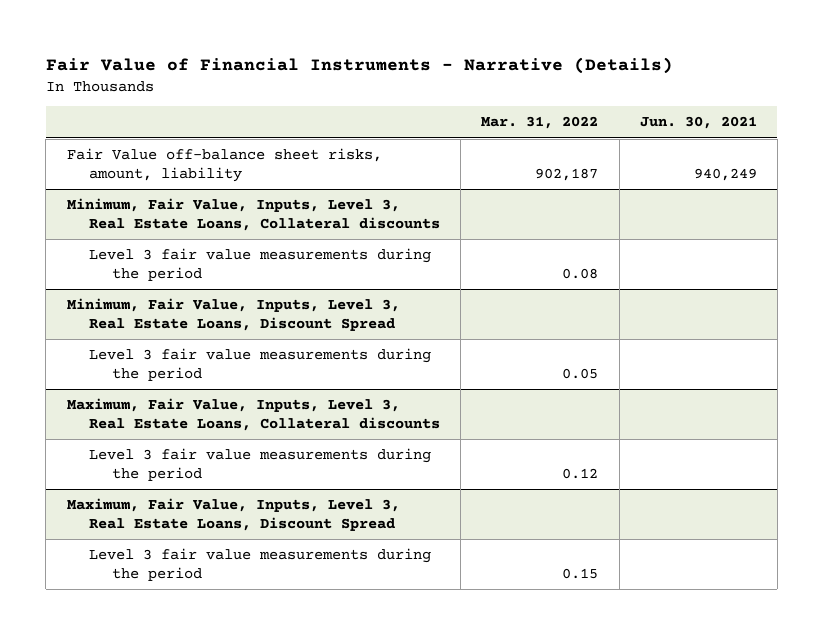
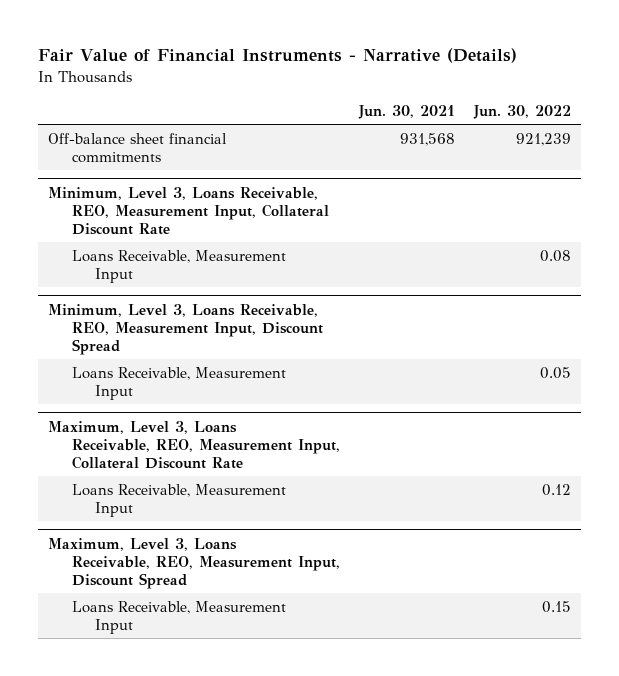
[481,116,599,130] Mar. 31, 2022 -> none
none -> [473,104,572,119] Jun. 30, 2022
[66,198,441,232] Minimum, Fair Value, Inputs, Level 3, Real Estate Loans, Collateral discounts -> none
[89,248,432,282] Level 3 fair value measurements during the period -> none
[66,398,441,432] Maximum, Fair Value, Inputs, Level 3, Real Estate Loans, Collateral discounts -> none
[89,448,432,482] Level 3 fair value measurements during the period -> none
[66,148,382,183] Fair Value off-balance sheet risks, amount, liability -> [47,132,227,163] Off-balance sheet financial commitments
[693,168,757,182] 940,249 -> [399,132,455,146] 931,568
none -> [47,186,329,235] Minimum, Level 3, Loans Receivable, REO, Measurement Input, Collateral Discount Rate
none -> [71,249,286,283] Loans Receivable, Measurement Input
[66,298,400,332] Minimum, Fair Value, Inputs, Level 3, Real Estate Loans, Discount Spread -> [47,303,323,355] Minimum, Level 3, Loans Receivable, REO, Measurement Input, Discount Spread
[89,348,432,382] Level 3 fair value measurements during the period -> [71,366,286,400] Loans Receivable, Measurement Input
none -> [47,420,340,469] Maximum, Level 3, Loans Receivable, REO, Measurement Input, Collateral Discount Rate
none -> [71,483,286,517] Loans Receivable, Measurement Input
[66,498,400,532] Maximum, Fair Value, Inputs, Level 3, Real Estate Loans, Discount Spread -> [47,537,340,589] Maximum, Level 3, Loans Receivable, REO, Measurement Input, Discount Spread
[89,548,432,582] Level 3 fair value measurements during the period -> [71,600,286,634] Loans Receivable, Measurement Input

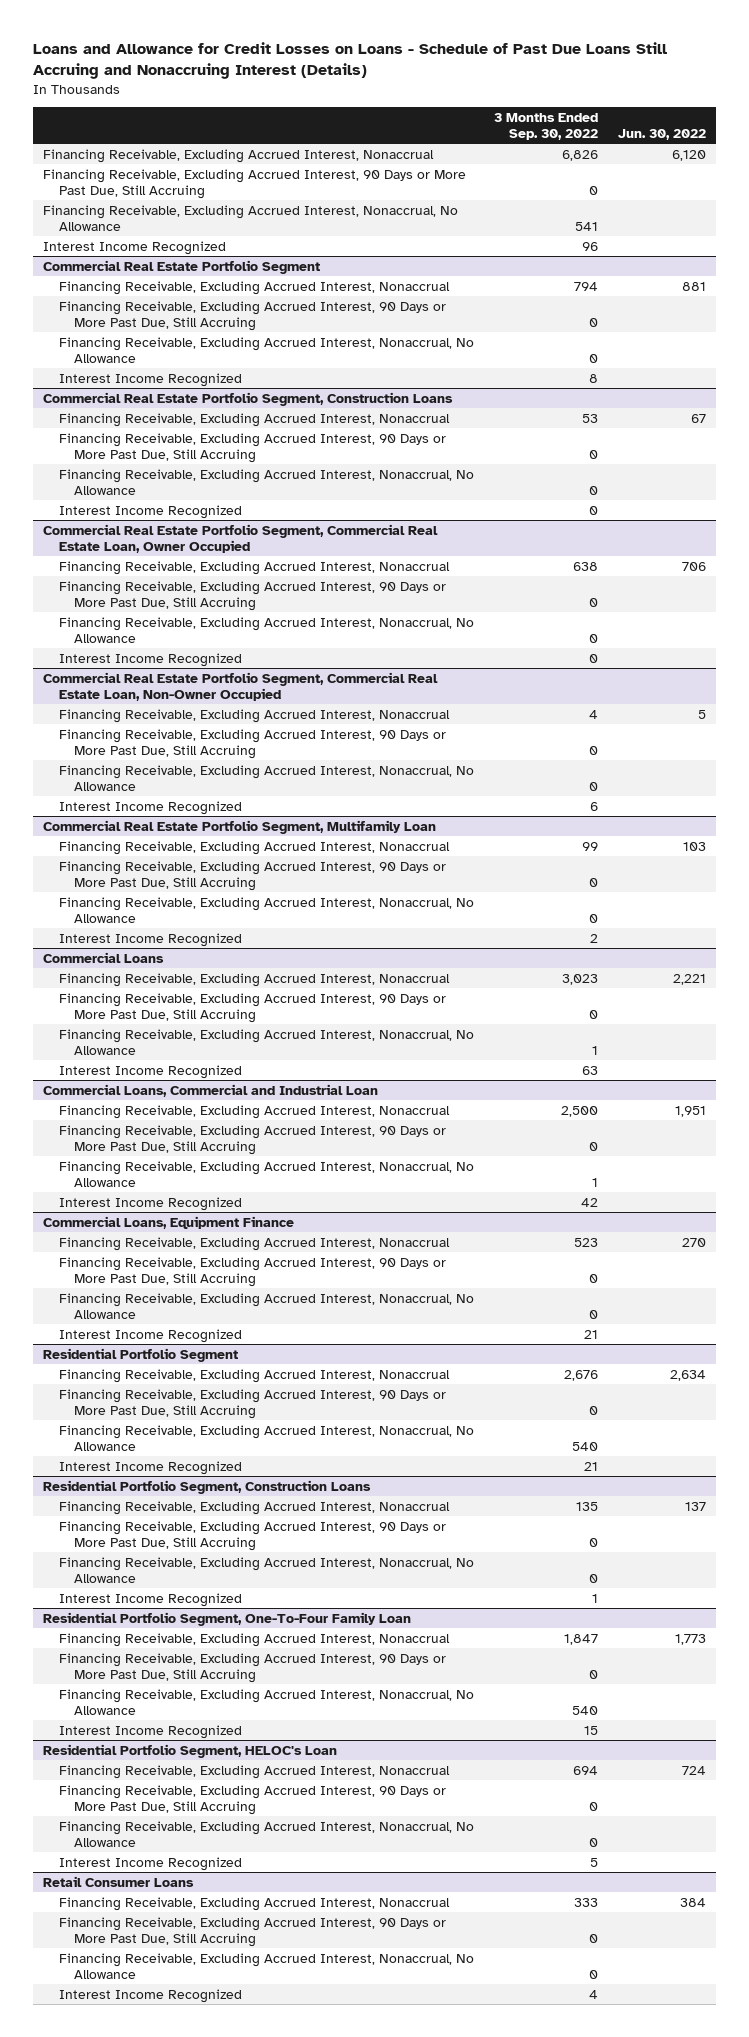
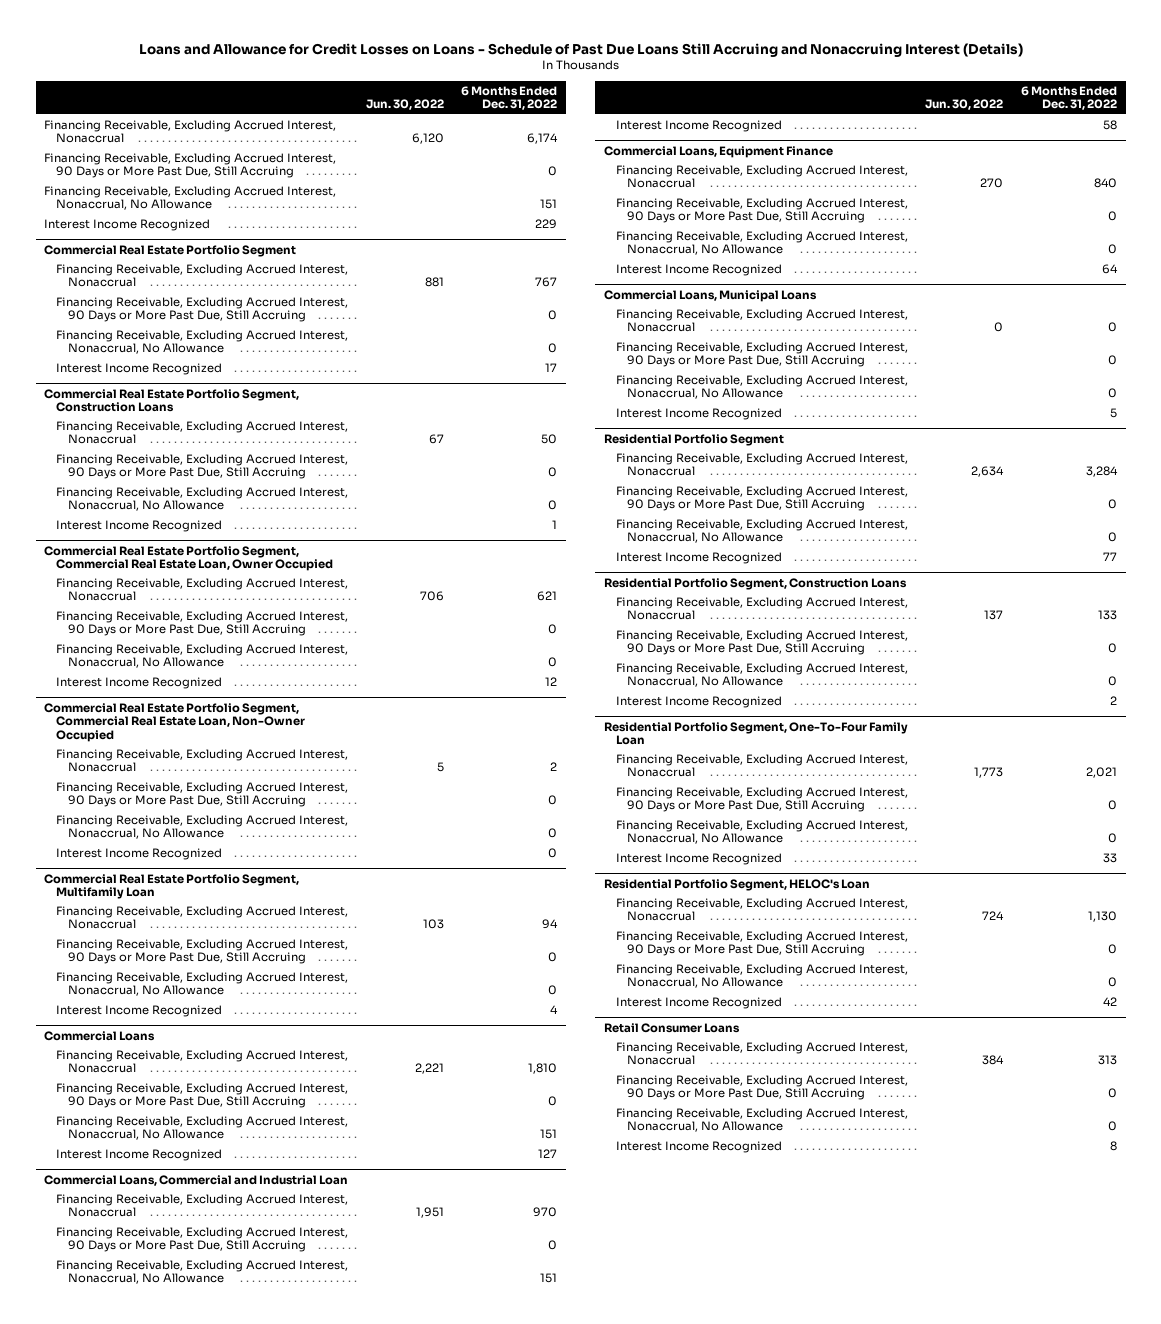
[493,112,598,140] 3 Months Ended Sep. 30, 2022 -> none
none -> [461,85,558,111] 6 Months Ended Dec. 31, 2022
none -> [603,289,817,302] Commercial Loans, Municipal Loans
none -> [615,308,908,333] Financing Receivable, Excluding Accrued Interest, Nonaccrual
none -> [615,341,908,368] Financing Receivable, Excluding Accrued Interest, 90 Days or More Past Due, Still Accruing
none -> [615,374,908,400] Financing Receivable, Excluding Accrued Interest, Nonaccrual, No Allowance
none -> [615,407,782,420] Interest Income Recognized

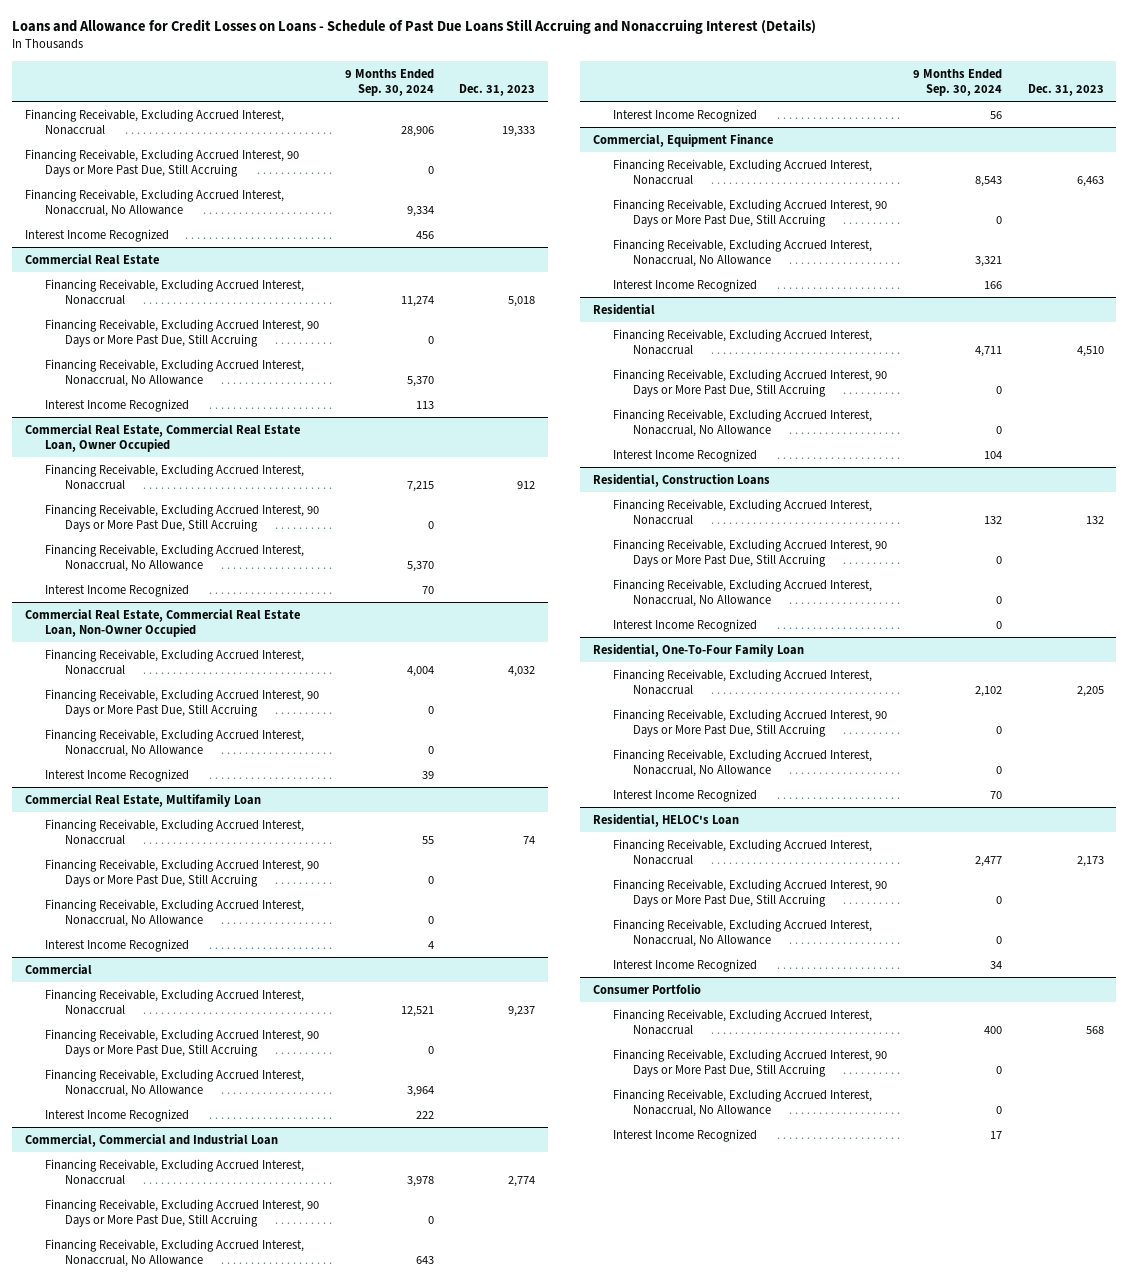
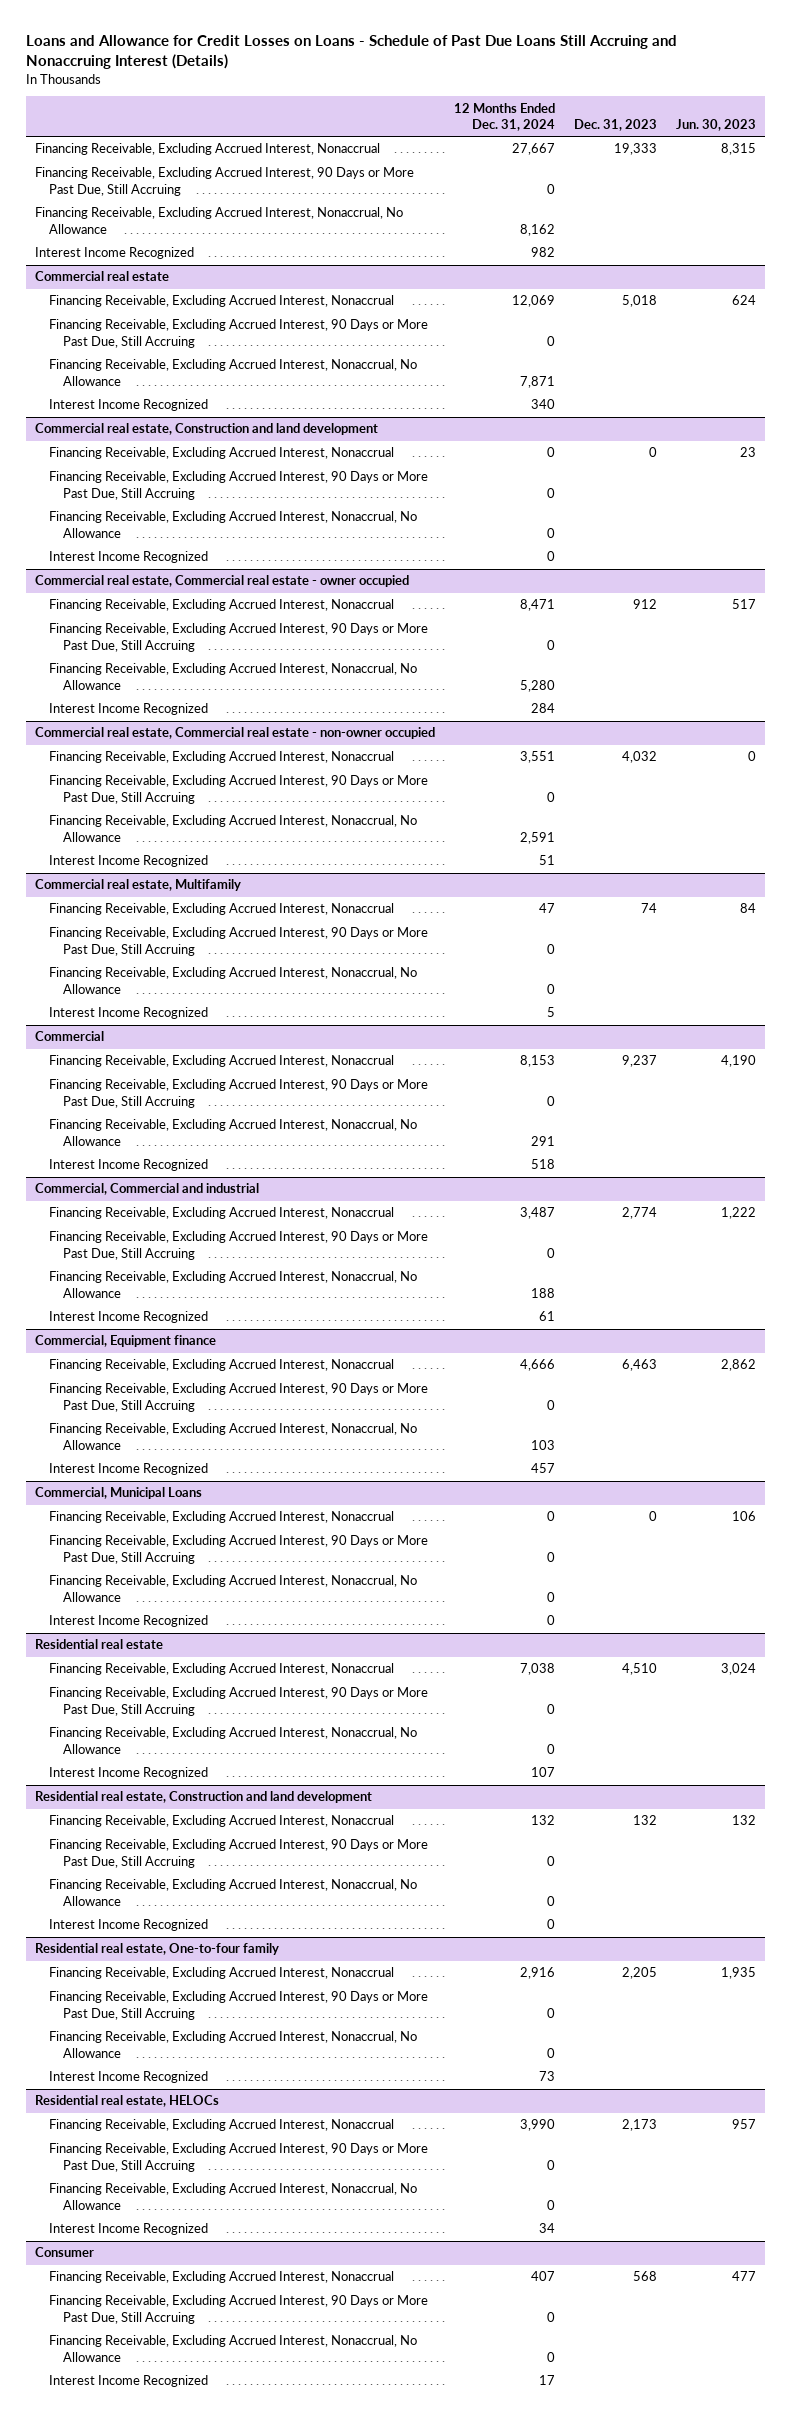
[344,68,434,97] 9 Months Ended Sep. 30, 2024 -> none
none -> [453,102,555,132] 12 Months Ended Dec. 31, 2024
none -> [675,119,756,132] Jun. 30, 2023
[24,253,159,265] Commercial Real Estate -> [35,271,170,282] Commercial real estate
none -> [35,423,379,436] Commercial real estate, Construction and land development
none -> [48,447,394,460] Financing Receivable, Excluding Accrued Interest, Nonaccrual
none -> [48,471,428,500] Financing Receivable, Excluding Accrued Interest, 90 Days or More Past Due, Still Accruing
none -> [48,511,417,538] Financing Receivable, Excluding Accrued Interest, Nonaccrual, No Allowance
none -> [48,551,208,564] Interest Income Recognized
[24,423,300,452] Commercial Real Estate, Commercial Real Estate Loan, Owner Occupied -> [35,575,410,588] Commercial real estate, Commercial real estate - owner occupied
[24,608,300,637] Commercial Real Estate, Commercial Real Estate Loan, Non-Owner Occupied -> [35,727,436,740] Commercial real estate, Commercial real estate - non-owner occupied
[24,793,261,807] Commercial Real Estate, Multifamily Loan -> [35,879,242,892] Commercial real estate, Multifamily
[24,1133,278,1147] Commercial, Commercial and Industrial Loan -> [35,1183,260,1196] Commercial, Commercial and industrial
[592,133,773,147] Commercial, Equipment Finance -> [35,1335,217,1348] Commercial, Equipment finance
none -> [35,1487,203,1500] Commercial, Municipal Loans
none -> [48,1511,394,1524] Financing Receivable, Excluding Accrued Interest, Nonaccrual
none -> [48,1535,428,1564] Financing Receivable, Excluding Accrued Interest, 90 Days or More Past Due, Still Accruing
none -> [48,1575,417,1602] Financing Receivable, Excluding Accrued Interest, Nonaccrual, No Allowance
none -> [48,1615,208,1628] Interest Income Recognized
[592,303,655,315] Residential -> [35,1639,164,1650] Residential real estate
[592,473,770,487] Residential, Construction Loans -> [35,1791,373,1804] Residential real estate, Construction and land development
[592,643,804,657] Residential, One-To-Four Family Loan -> [35,1943,280,1956] Residential real estate, One-to-four family
[592,813,739,827] Residential, HELOC's Loan -> [35,2095,220,2108] Residential real estate, HELOCs
[592,983,701,994] Consumer Portfolio -> [35,2247,95,2258] Consumer

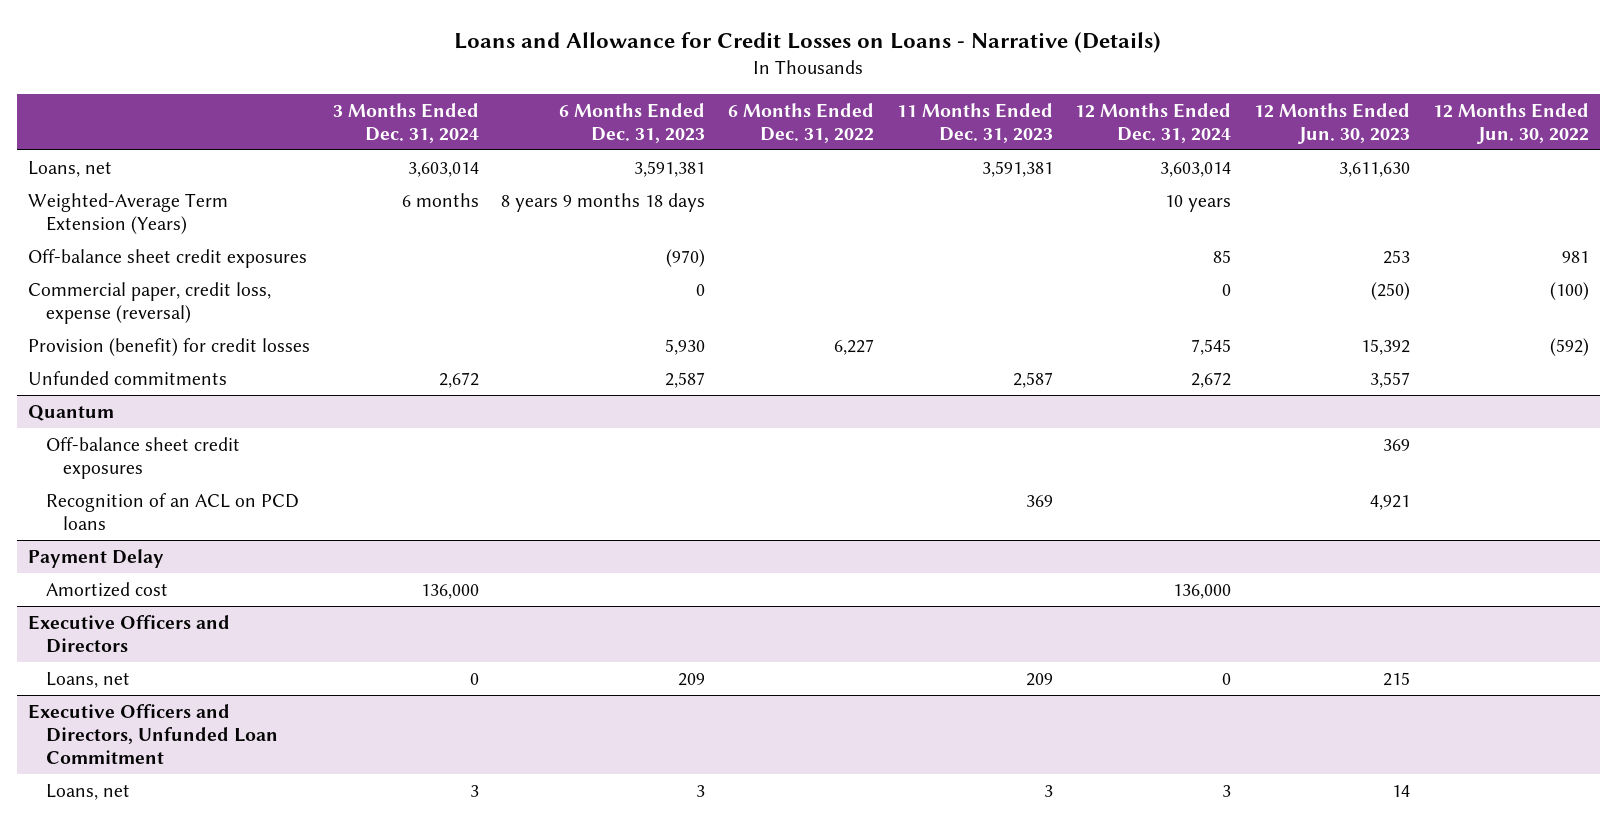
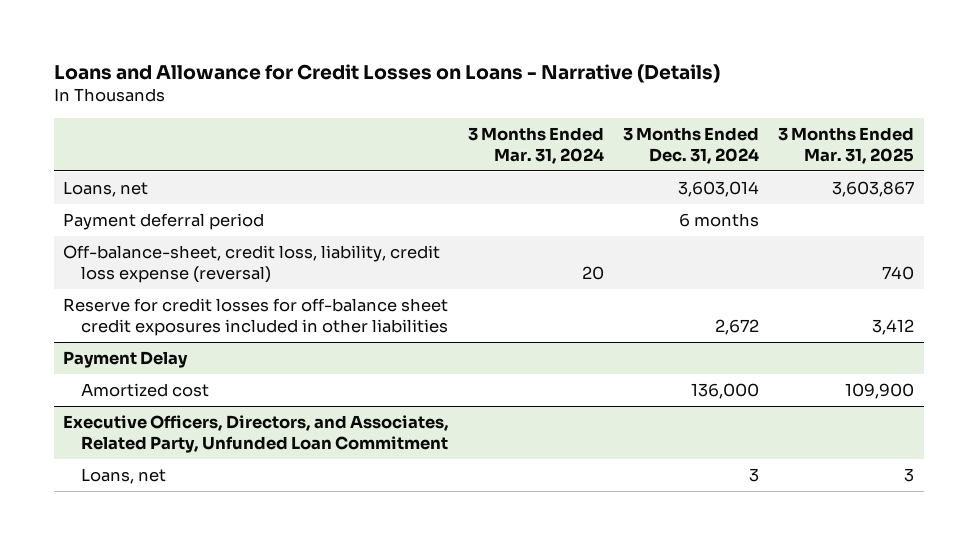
[559,102,706,143] 6 Months Ended Dec. 31, 2023 -> none
[728,102,875,143] 6 Months Ended Dec. 31, 2022 -> none
[896,102,1053,143] 11 Months Ended Dec. 31, 2023 -> none
[1075,102,1232,143] 12 Months Ended Dec. 31, 2024 -> none
[1254,102,1411,144] 12 Months Ended Jun. 30, 2023 -> none
[1432,102,1589,144] 12 Months Ended Jun. 30, 2022 -> none
none -> [468,126,605,164] 3 Months Ended Mar. 31, 2024
none -> [778,126,915,164] 3 Months Ended Mar. 31, 2025
[28,281,272,324] Commercial paper, credit loss, expense (reversal) -> none
[28,337,311,356] Provision (benefit) for credit losses -> none
[28,404,115,421] Quantum -> none
[45,436,240,479] Off-balance sheet credit exposures -> none
[45,492,299,530] Recognition of an ACL on PCD loans -> none
[28,192,229,234] Weighted-Average Term Extension (Years) -> [63,213,265,231] Payment deferral period
[28,248,308,268] Off-balance sheet credit exposures -> [63,245,441,284] Off-balance-sheet, credit loss, liability, credit loss expense (reversal)
[28,370,228,385] Unfunded commitments -> [63,298,449,337] Reserve for credit losses for off-balance sheet credit exposures included in other liabilities
[28,614,231,653] Executive Officers and Directors -> none
[45,671,130,688] Loans, net -> none
[28,703,278,764] Executive Officers and Directors, Unfunded Loan Commitment -> [63,415,450,454] Executive Officers, Directors, and Associates, Related Party, Unfunded Loan Commitment

